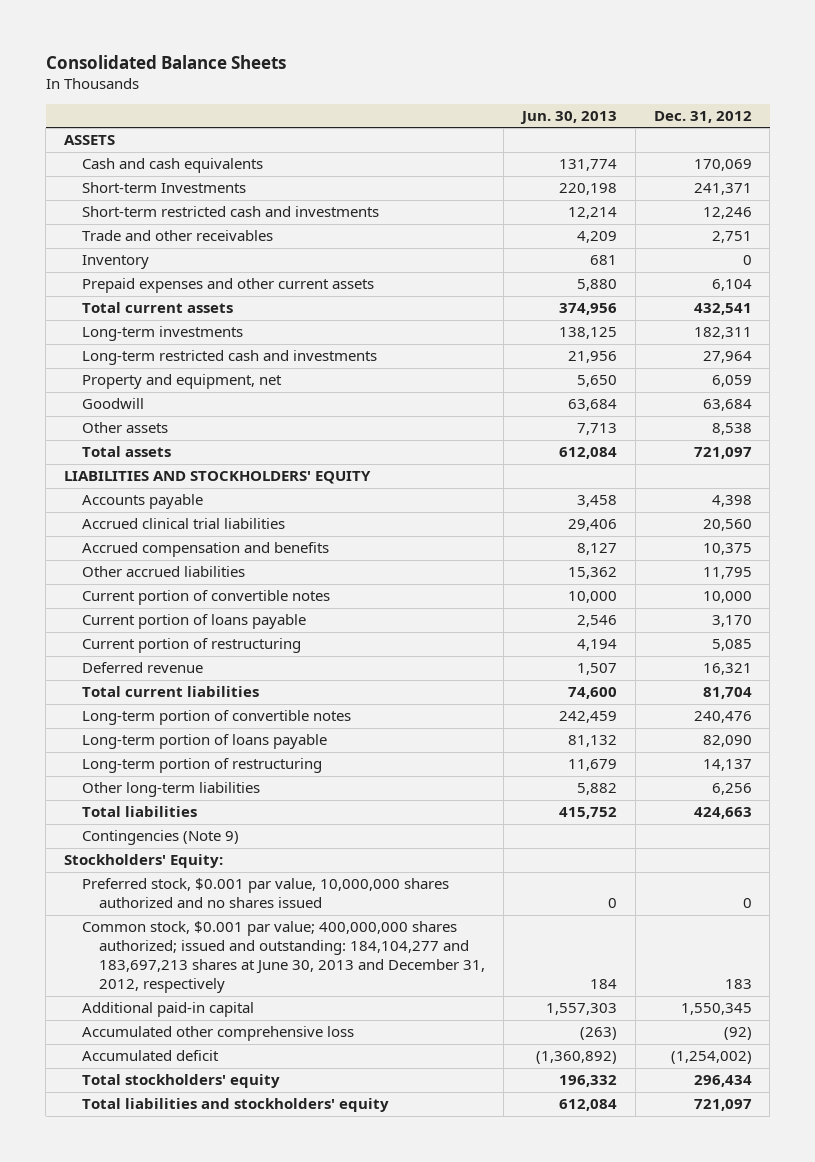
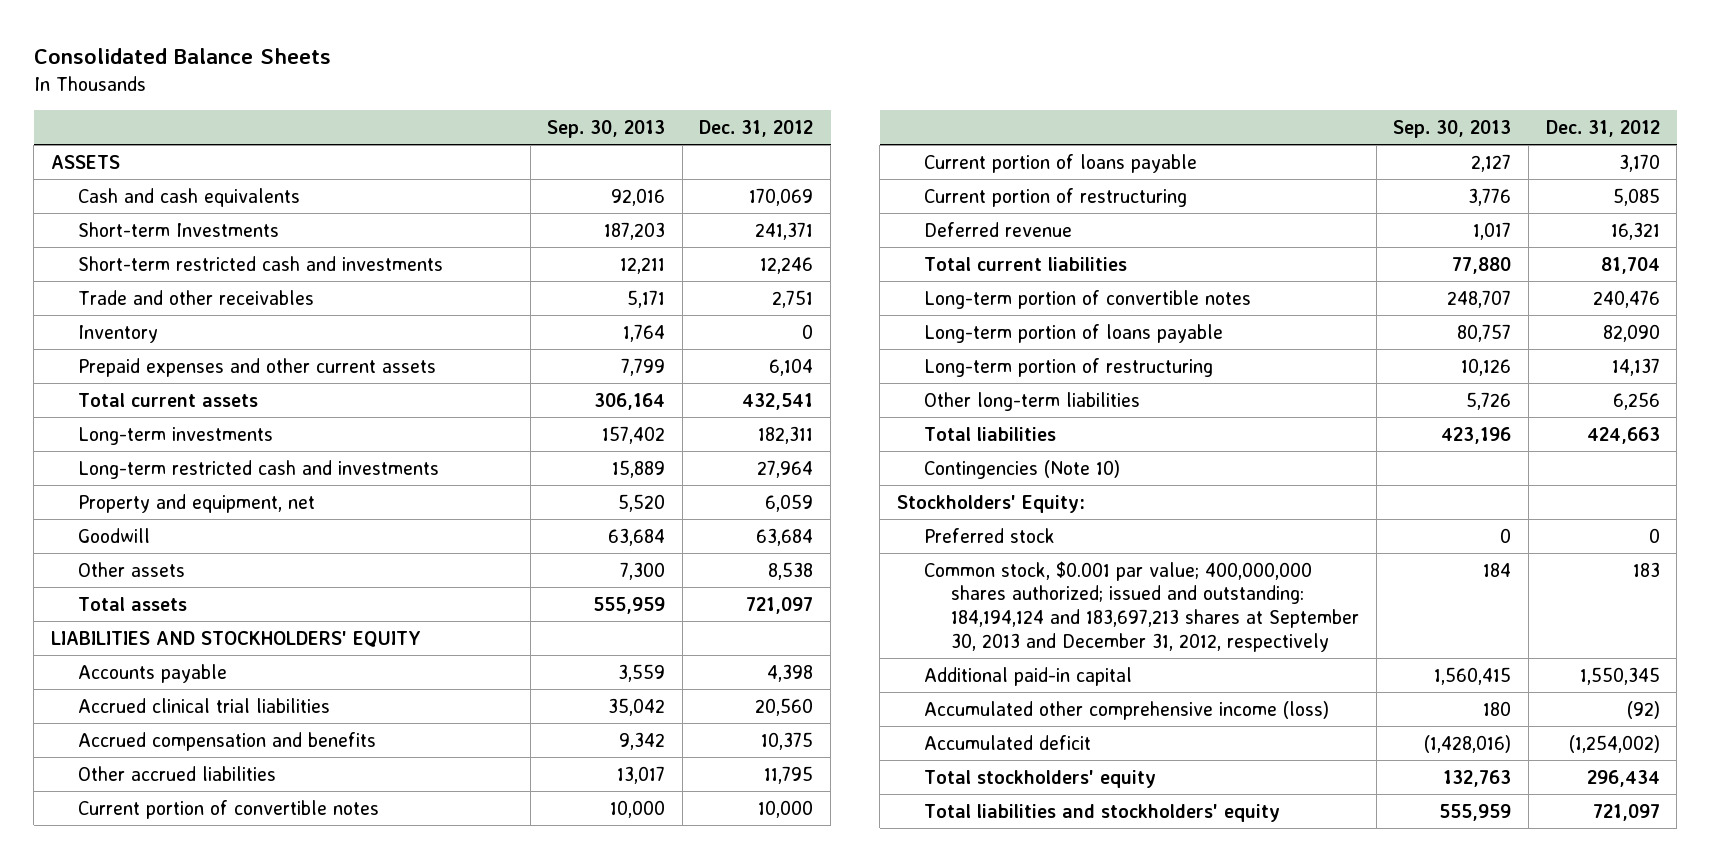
[519,110,617,124] Jun. 30, 2013 -> none
none -> [547,120,666,139] Sep. 30, 2013
[81,830,239,846] Contingencies (Note 9) -> [924,459,1121,479] Contingencies (Note 10)
[81,878,449,909] Preferred stock, $0.001 par value, 10,000,000 shares authorized and no shares issued -> [924,527,1056,543] Preferred stock
[81,921,486,994] Common stock, $0.001 par value; 400,000,000 shares authorized; issued and outstanding: 184,104,277 and 183,697,213 shares at June 30, 2013 and December 31, 2012, respectively -> [924,560,1360,652] Common stock, $0.001 par value; 400,000,000 shares authorized; issued and outstanding: 184,194,124 and 183,697,213 shares at September 30, 2013 and December 31, 2012, respectively
[81,1026,354,1042] Accumulated other comprehensive loss -> [924,700,1330,720] Accumulated other comprehensive income (loss)

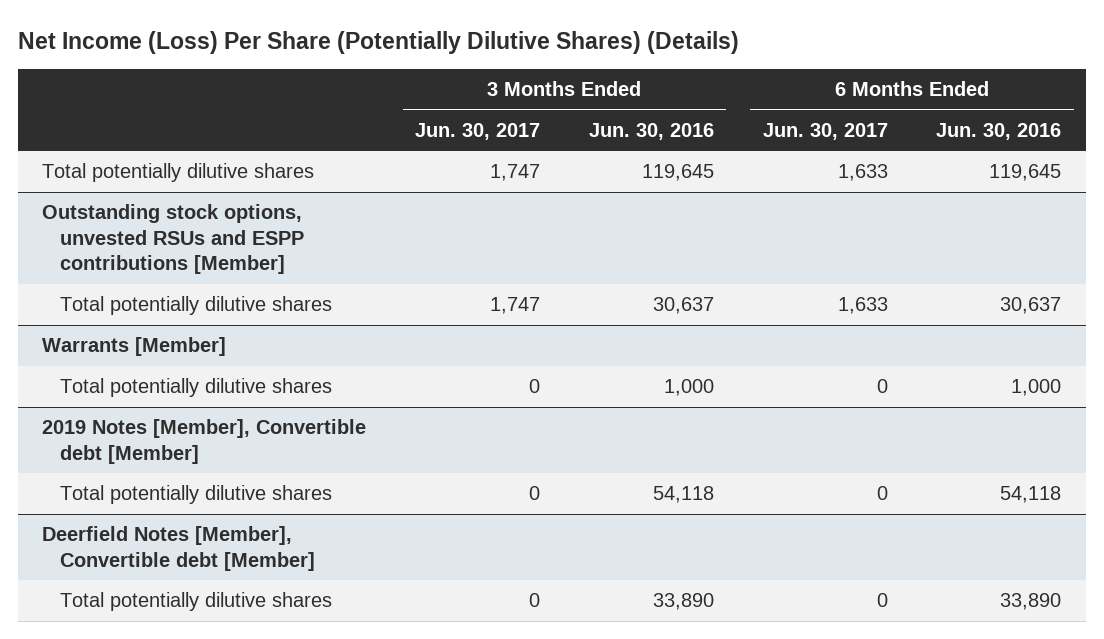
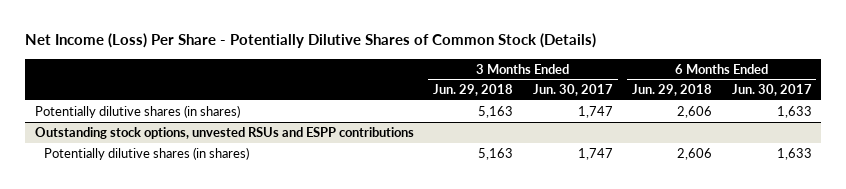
[17,30,739,54] Net Income (Loss) Per Share (Potentially Dilutive Shares) (Details) -> [25,33,597,49] Net Income (Loss) Per Share - Potentially Dilutive Shares of Common Stock (Details)
[588,122,714,140] Jun. 30, 2016 -> none
[936,122,1062,140] Jun. 30, 2016 -> none
none -> [433,84,514,97] Jun. 29, 2018
none -> [632,84,713,97] Jun. 29, 2018
[42,337,227,357] Warrants [Member] -> none
[60,378,333,398] Total potentially dilutive shares -> none
[42,419,367,464] 2019 Notes [Member], Convertible debt [Member] -> none
[60,485,333,505] Total potentially dilutive shares -> none
[42,526,316,571] Deerfield Notes [Member], Convertible debt [Member] -> none
[60,592,333,612] Total potentially dilutive shares -> none
[42,163,315,183] Total potentially dilutive shares -> [34,104,240,118] Potentially dilutive shares (in shares)
[42,204,305,275] Outstanding stock options, unvested RSUs and ESPP contributions [Member] -> [34,126,414,139] Outstanding stock options, unvested RSUs and ESPP contributions
[60,296,333,316] Total potentially dilutive shares -> [44,146,250,160] Potentially dilutive shares (in shares)

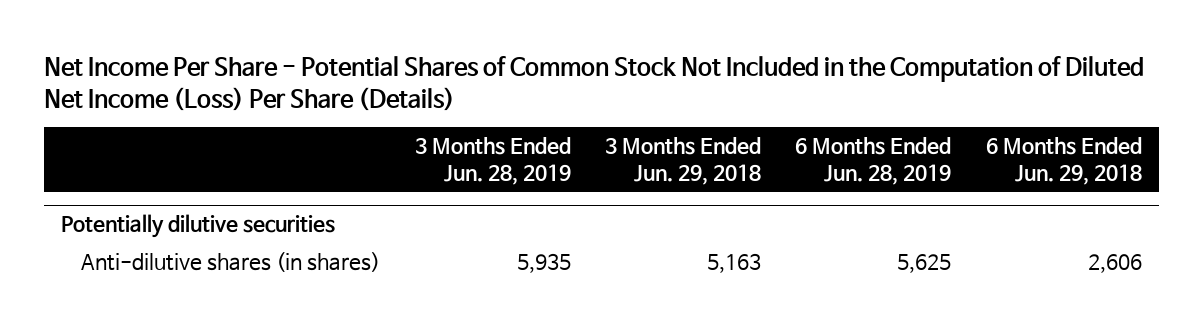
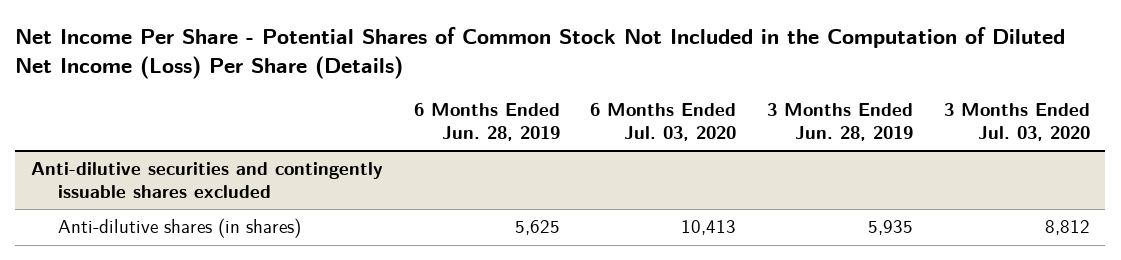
[605,137,762,185] 3 Months Ended Jun. 29, 2018 -> none
[985,137,1142,185] 6 Months Ended Jun. 29, 2018 -> none
none -> [590,103,737,141] 6 Months Ended Jul. 03, 2020
none -> [944,103,1091,141] 3 Months Ended Jul. 03, 2020
[60,214,335,239] Potentially dilutive securities -> [30,162,383,198] Anti-dilutive securities and contingently issuable shares excluded

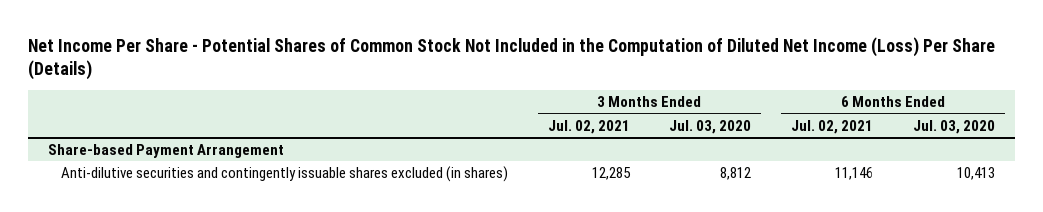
[413,103,560,141] 6 Months Ended Jun. 28, 2019 -> none
[767,103,914,141] 3 Months Ended Jun. 28, 2019 -> none
none -> [547,119,630,134] Jul. 02, 2021
none -> [791,119,874,134] Jul. 02, 2021
[30,162,383,198] Anti-dilutive securities and contingently issuable shares excluded -> [48,144,285,159] Share-based Payment Arrangement
[57,218,301,239] Anti-dilutive shares (in shares) -> [60,166,508,183] Anti-dilutive securities and contingently issuable shares excluded (in shares)

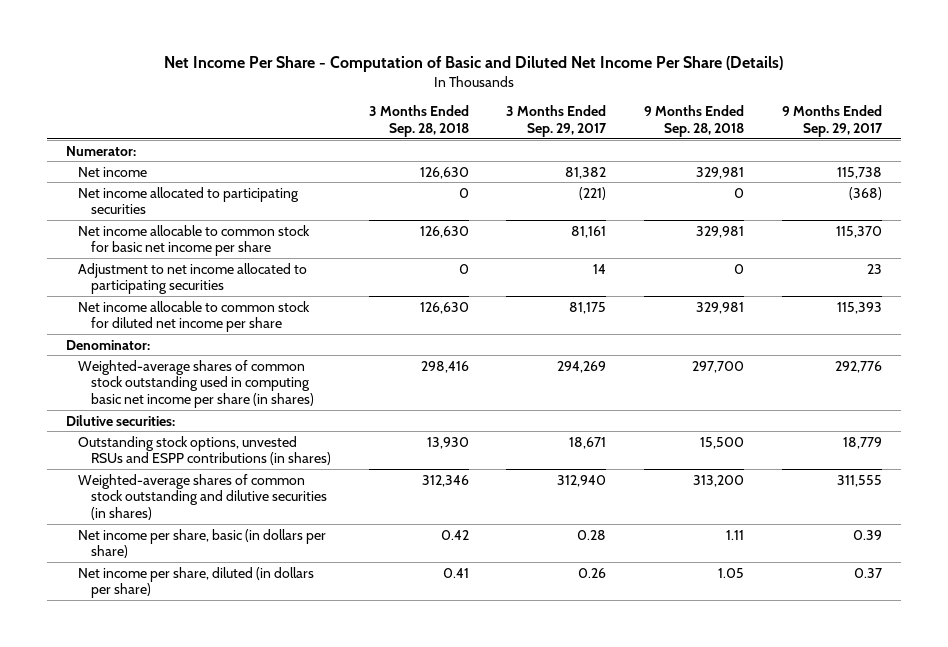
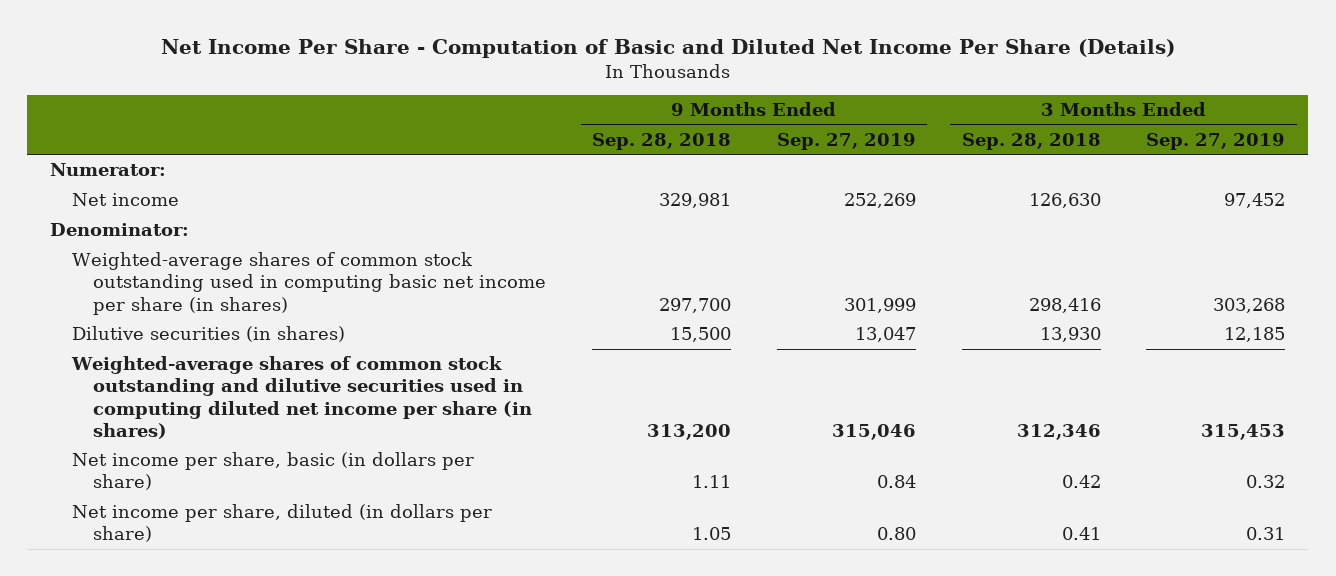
[506,105,608,137] 3 Months Ended Sep. 29, 2017 -> none
[782,105,884,137] 9 Months Ended Sep. 29, 2017 -> none
none -> [776,132,916,150] Sep. 27, 2019
none -> [1146,132,1286,150] Sep. 27, 2019
[78,186,300,215] Net income allocated to participating securities -> none
[78,224,311,257] Net income allocable to common stock for basic net income per share -> none
[78,262,308,295] Adjustment to net income allocated to participating securities -> none
[78,300,311,333] Net income allocable to common stock for diluted net income per share -> none
[65,414,175,426] Dilutive securities: -> none
[78,435,331,466] Outstanding stock options, unvested RSUs and ESPP contributions (in shares) -> [71,326,345,343] Dilutive securities (in shares)
[78,473,327,521] Weighted-average shares of common stock outstanding and dilutive securities (in shares) -> [70,356,533,439] Weighted-average shares of common stock outstanding and dilutive securities used in computing diluted net income per share (in shares)

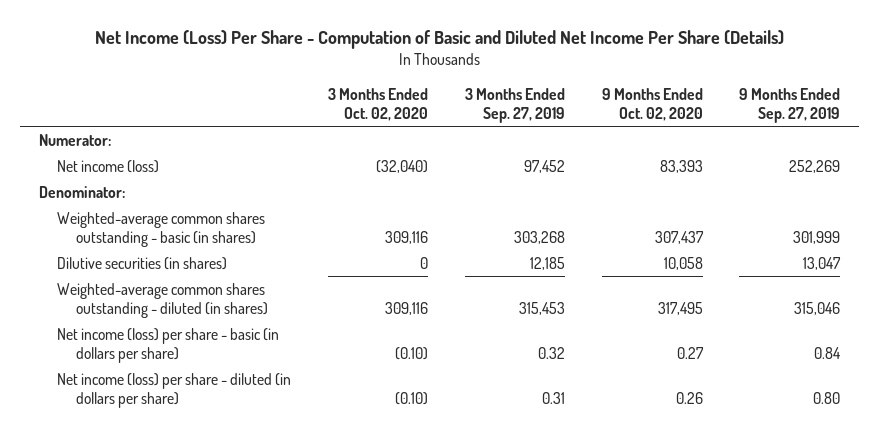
[160,39,1175,59] Net Income Per Share - Computation of Basic and Diluted Net Income Per Share (Details) -> [94,30,784,50] Net Income (Loss) Per Share - Computation of Basic and Diluted Net Income Per Share (Details)
[592,132,732,150] Sep. 28, 2018 -> none
[961,132,1101,150] Sep. 28, 2018 -> none
none -> [328,87,429,121] 3 Months Ended Oct. 02, 2020
none -> [601,87,703,121] 9 Months Ended Oct. 02, 2020
[71,193,179,207] Net income -> [57,159,160,173] Net income (loss)
[71,252,547,315] Weighted-average shares of common stock outstanding used in computing basic net income per share (in shares) -> [57,211,266,247] Weighted-average common shares outstanding - basic (in shares)
[70,356,533,439] Weighted-average shares of common stock outstanding and dilutive securities used in computing diluted net income per share (in shares) -> [57,282,269,318] Weighted-average common shares outstanding - diluted (in shares)
[71,452,474,491] Net income per share, basic (in dollars per share) -> [57,327,280,363] Net income (loss) per share - basic (in dollars per share)
[71,504,492,543] Net income per share, diluted (in dollars per share) -> [57,372,292,408] Net income (loss) per share - diluted (in dollars per share)

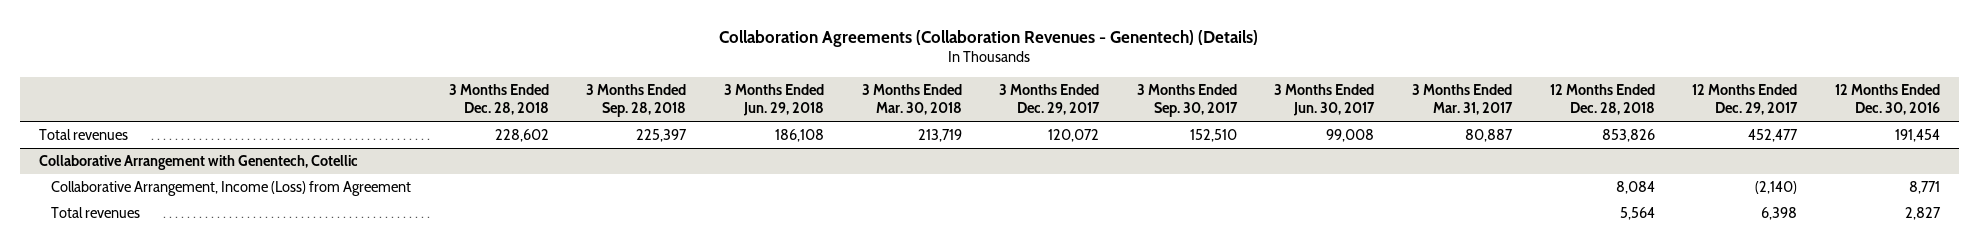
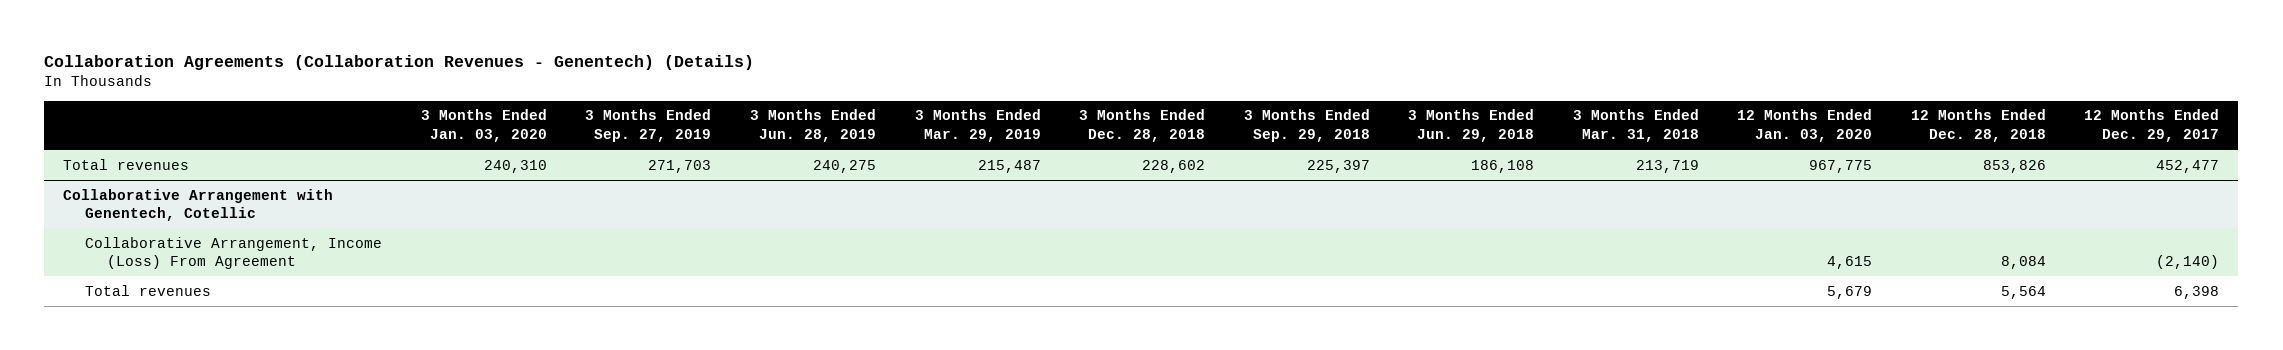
[586,84,687,118] 3 Months Ended Sep. 28, 2018 -> none
[861,84,962,116] 3 Months Ended Mar. 30, 2018 -> none
[999,84,1101,116] 3 Months Ended Dec. 29, 2017 -> none
[1136,84,1238,118] 3 Months Ended Sep. 30, 2017 -> none
[1274,84,1376,117] 3 Months Ended Jun. 30, 2017 -> none
[1412,84,1514,116] 3 Months Ended Mar. 31, 2017 -> none
[1834,84,1940,116] 12 Months Ended Dec. 30, 2016 -> none
none -> [420,109,547,142] 3 Months Ended Jan. 03, 2020
none -> [585,109,712,142] 3 Months Ended Sep. 27, 2019
none -> [749,109,876,142] 3 Months Ended Jun. 28, 2019
none -> [914,109,1041,142] 3 Months Ended Mar. 29, 2019
none -> [1243,109,1370,142] 3 Months Ended Sep. 29, 2018
none -> [1572,109,1699,142] 3 Months Ended Mar. 31, 2018
none -> [1737,109,1873,142] 12 Months Ended Jan. 03, 2020
[50,181,411,197] Collaborative Arrangement, Income (Loss) from Agreement -> [85,236,383,270] Collaborative Arrangement, Income (Loss) From Agreement

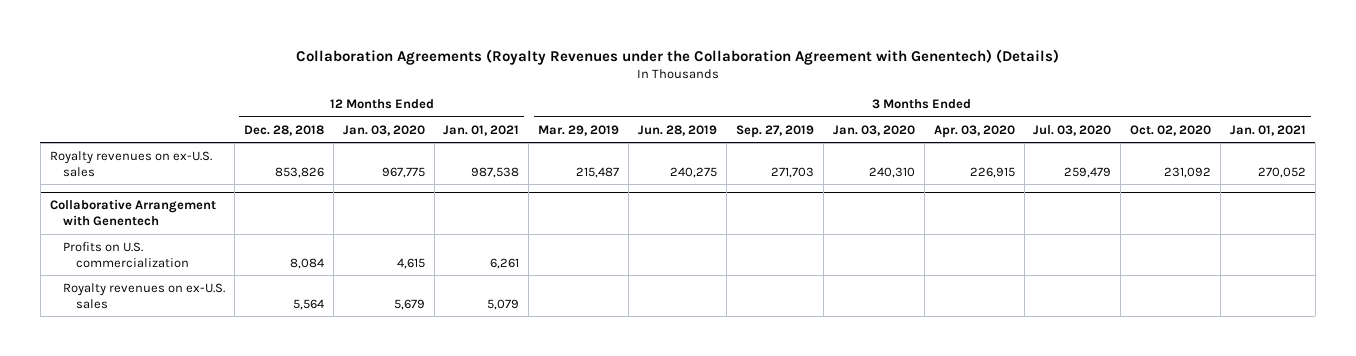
[44,54,755,70] Collaboration Agreements (Collaboration Revenues - Genentech) (Details) -> [295,48,1059,65] Collaboration Agreements (Royalty Revenues under the Collaboration Agreement with Genentech) (Details)
[1079,109,1206,142] 3 Months Ended Dec. 28, 2018 -> none
[1243,109,1370,142] 3 Months Ended Sep. 29, 2018 -> none
[1408,109,1535,142] 3 Months Ended Jun. 29, 2018 -> none
[1572,109,1699,142] 3 Months Ended Mar. 31, 2018 -> none
[2084,109,2220,142] 12 Months Ended Dec. 29, 2017 -> none
none -> [443,124,520,136] Jan. 01, 2021
none -> [933,124,1015,138] Apr. 03, 2020
none -> [1033,124,1112,136] Jul. 03, 2020
none -> [1130,124,1212,136] Oct. 02, 2020
none -> [1230,124,1307,136] Jan. 01, 2021
[63,158,190,170] Total revenues -> [49,150,212,177] Royalty revenues on ex-U.S. sales
[63,188,334,222] Collaborative Arrangement with Genentech, Cotellic -> [49,198,216,226] Collaborative Arrangement with Genentech
[85,236,383,270] Collaborative Arrangement, Income (Loss) From Agreement -> [63,241,190,268] Profits on U.S. commercialization
[85,284,212,296] Total revenues -> [63,282,226,309] Royalty revenues on ex-U.S. sales

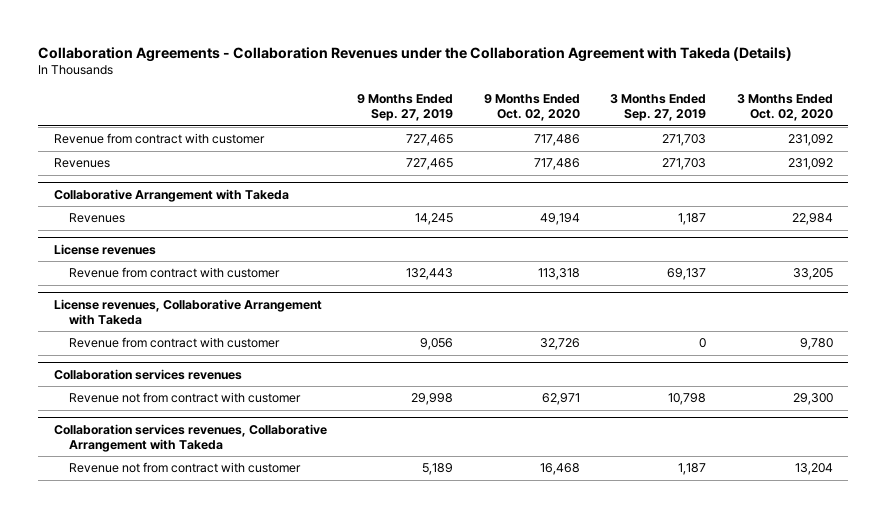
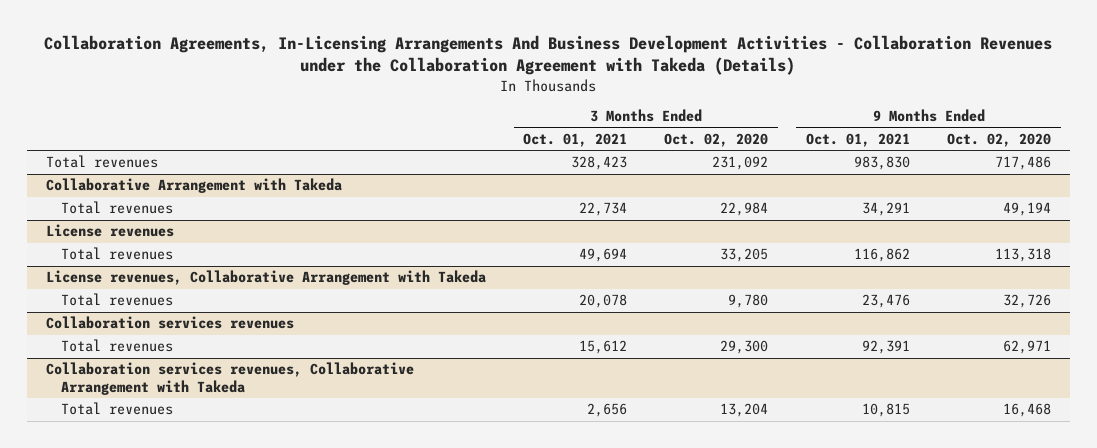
[38,46,793,62] Collaboration Agreements - Collaboration Revenues under the Collaboration Agreement with Takeda (Details) -> [44,35,1053,76] Collaboration Agreements, In-Licensing Arrangements And Business Development Activities - Collaboration Revenues under the Collaboration Agreement with Takeda (Details)
[357,94,454,122] 9 Months Ended Sep. 27, 2019 -> none
[610,94,707,122] 3 Months Ended Sep. 27, 2019 -> none
none -> [523,132,628,147] Oct. 01, 2021
none -> [805,132,910,147] Oct. 01, 2021
[53,158,110,169] Revenues -> none
[53,133,265,145] Revenue from contract with customer -> [45,155,158,169] Total revenues
[68,213,125,224] Revenues -> [60,201,173,215] Total revenues
[68,267,280,279] Revenue from contract with customer -> [60,247,173,261] Total revenues
[68,337,280,349] Revenue from contract with customer -> [60,293,173,307] Total revenues
[68,392,301,404] Revenue not from contract with customer -> [60,339,173,353] Total revenues
[68,462,301,474] Revenue not from contract with customer -> [60,402,173,416] Total revenues

